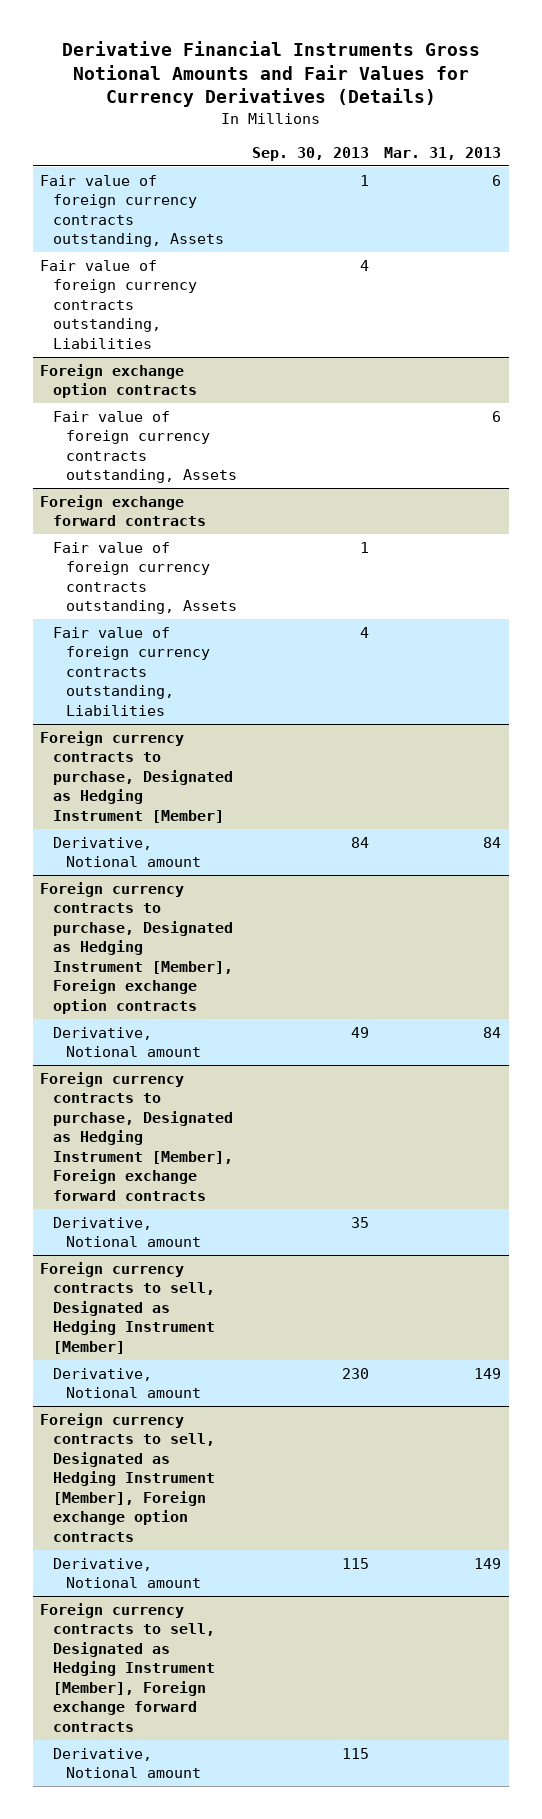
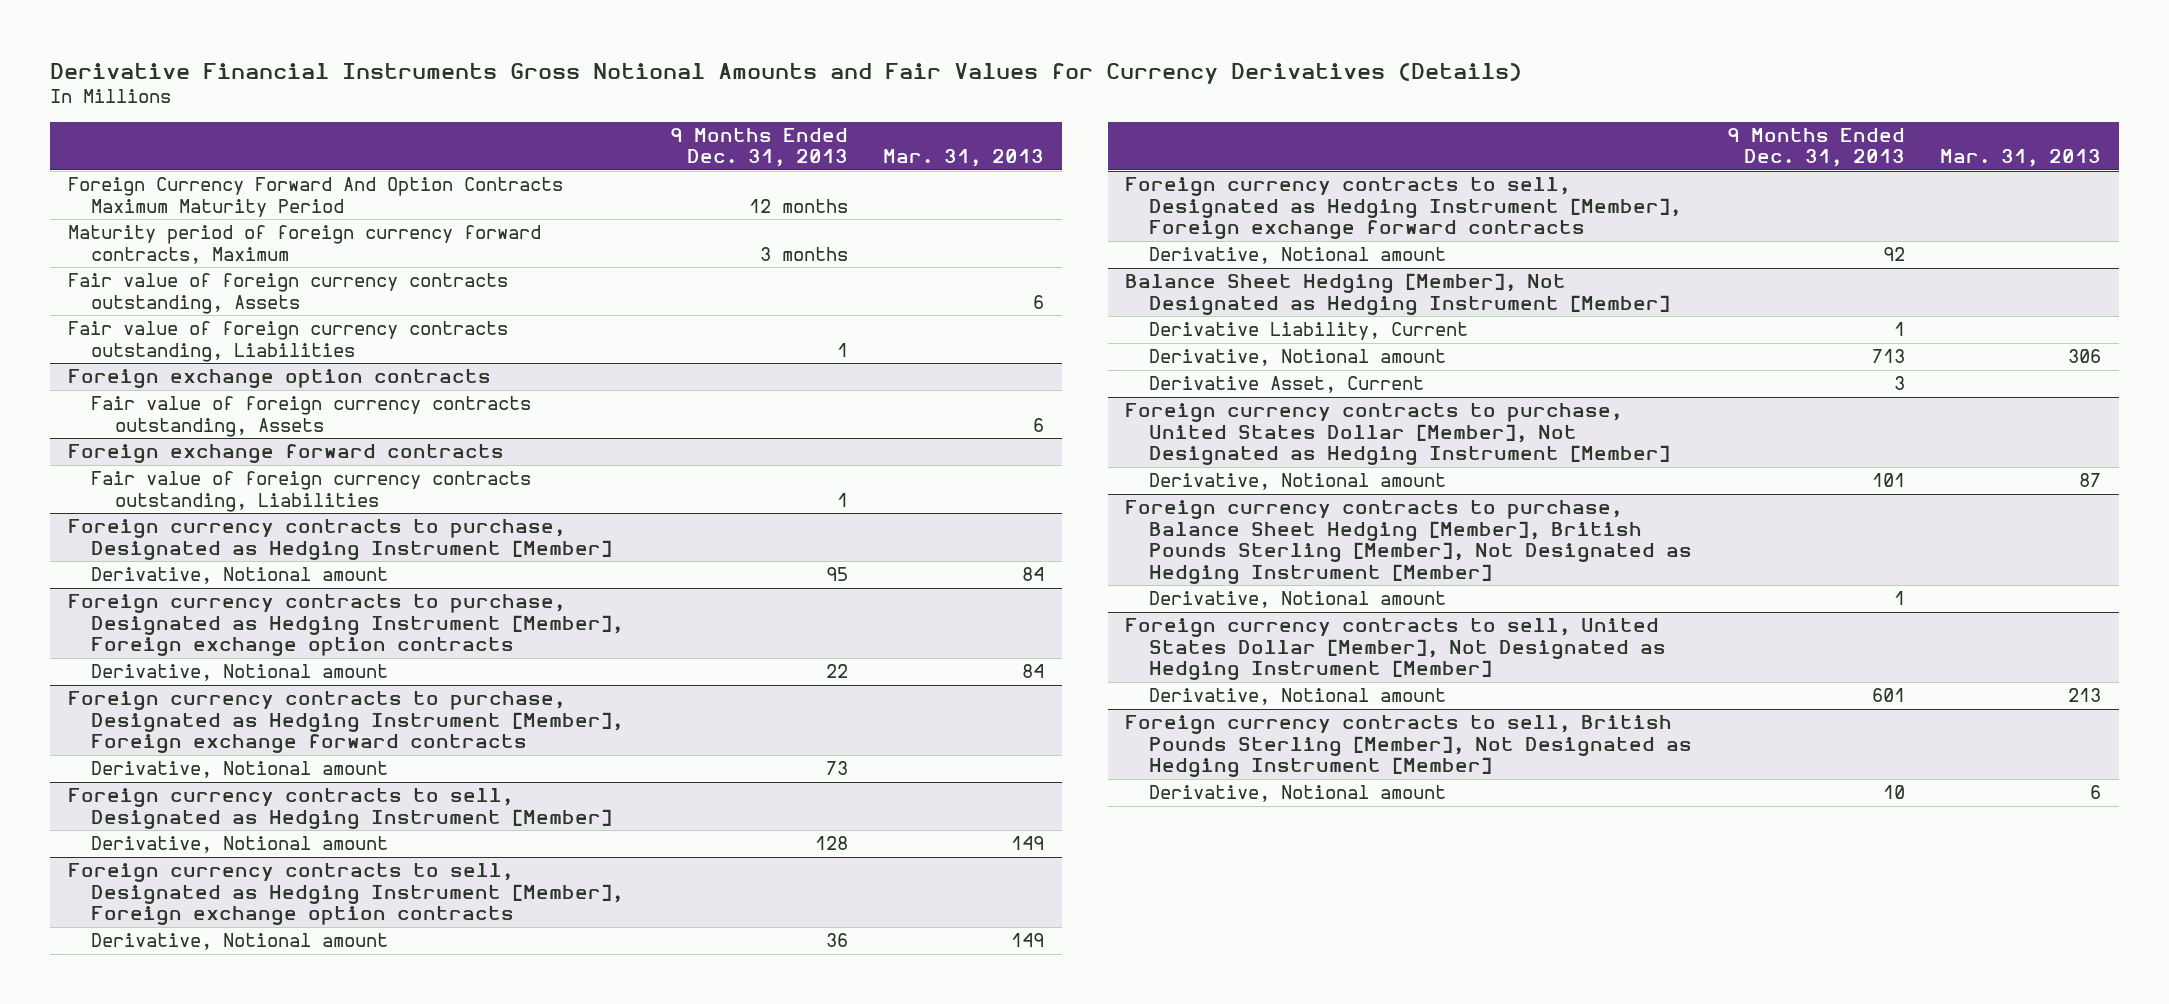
[252,146,370,161] Sep. 30, 2013 -> none
none -> [669,128,848,168] 9 Months Ended Dec. 31, 2013
none -> [67,177,563,217] Foreign Currency Forward And Option Contracts Maximum Maturity Period
none -> [67,225,541,264] Maturity period of foreign currency forward contracts, Maximum
[53,541,237,615] Fair value of foreign currency contracts outstanding, Assets -> none
none -> [1125,273,1670,315] Balance Sheet Hedging [Member], Not Designated as Hedging Instrument [Member]
none -> [1148,322,1468,341] Derivative Liability, Current
none -> [1148,349,1446,367] Derivative, Notional amount
none -> [1148,376,1424,394] Derivative Asset, Current
none -> [1125,403,1670,466] Foreign currency contracts to purchase, United States Dollar [Member], Not Designated as Hedging Instrument [Member]
none -> [1148,473,1446,491] Derivative, Notional amount
none -> [1125,500,1692,584] Foreign currency contracts to purchase, Balance Sheet Hedging [Member], British Pounds Sterling [Member], Not Designated as Hedging Instrument [Member]
none -> [1148,591,1446,609] Derivative, Notional amount
none -> [1125,618,1666,681] Foreign currency contracts to sell, United States Dollar [Member], Not Designated as Hedging Instrument [Member]
none -> [1148,688,1446,706] Derivative, Notional amount
none -> [1125,715,1692,778] Foreign currency contracts to sell, British Pounds Sterling [Member], Not Designated as Hedging Instrument [Member]
none -> [1148,785,1446,803] Derivative, Notional amount

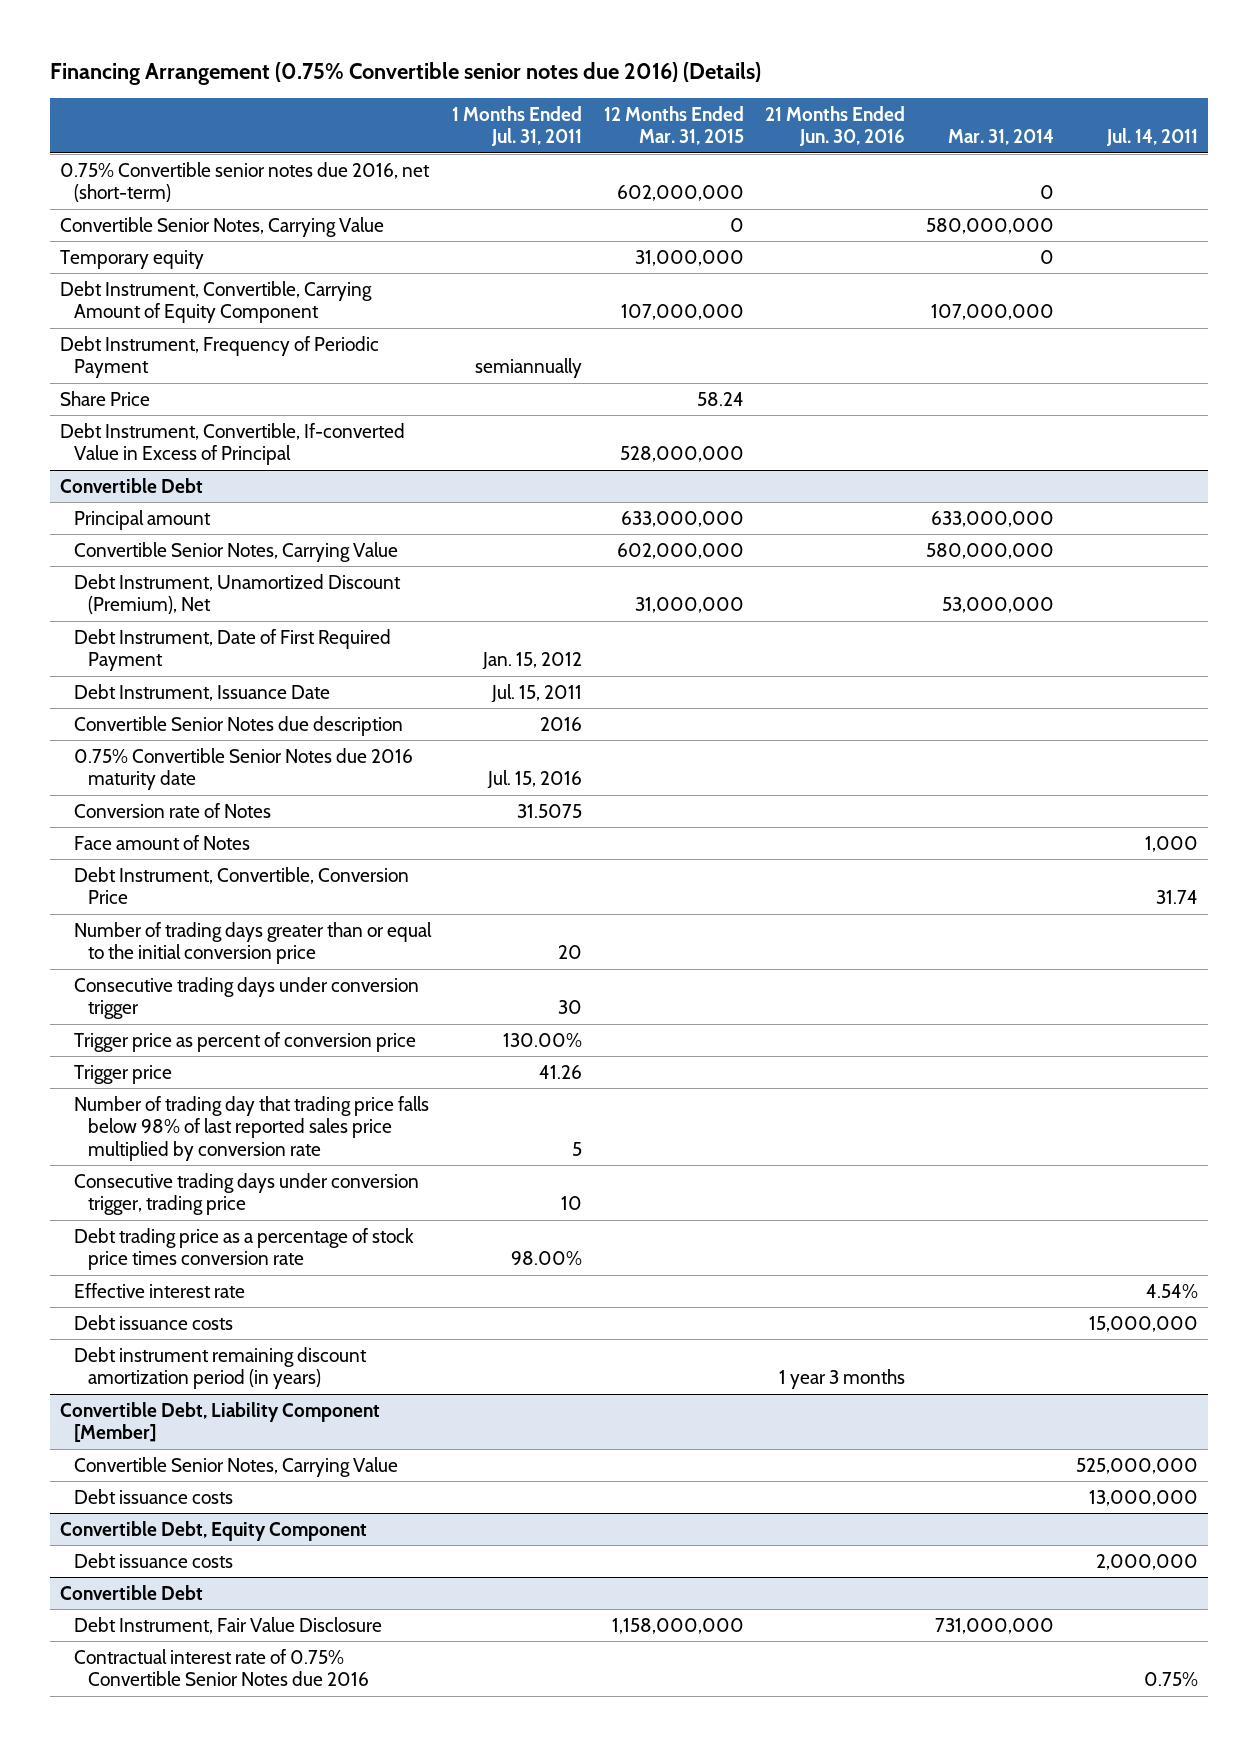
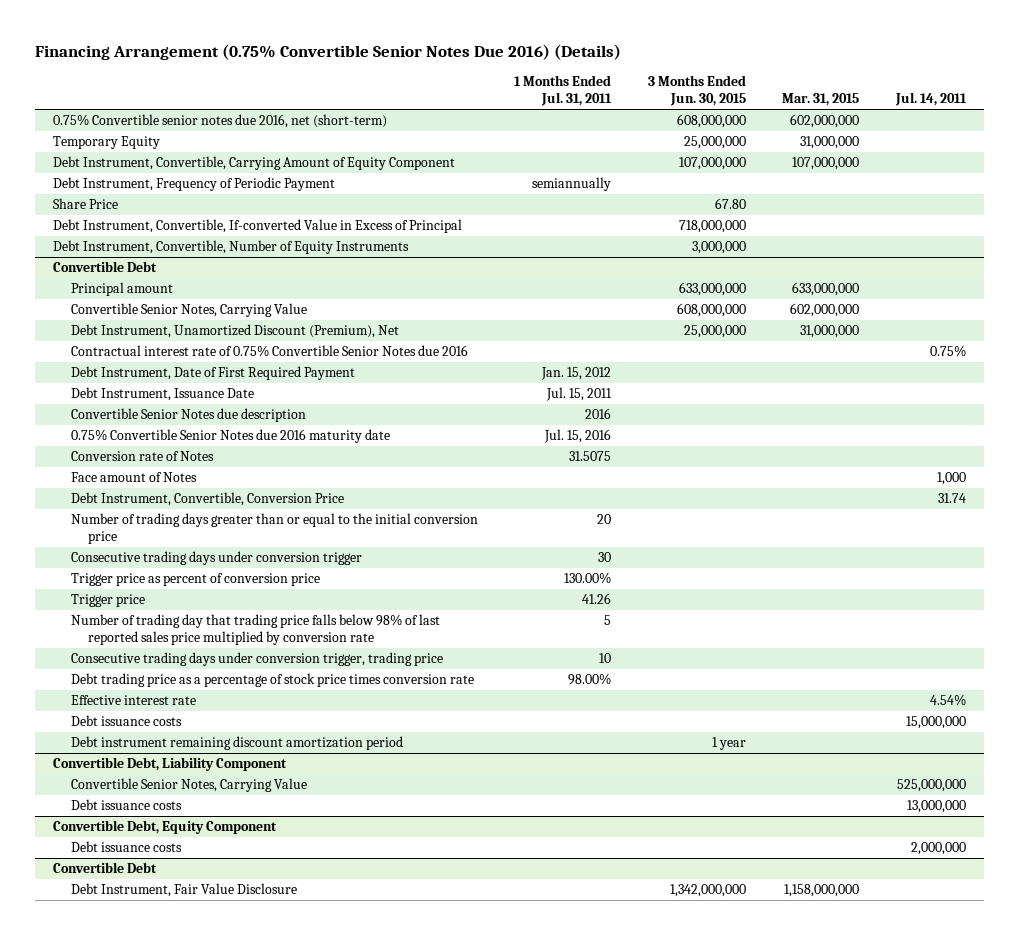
[49,61,761,85] Financing Arrangement (0.75% Convertible senior notes due 2016) (Details) -> [34,43,621,60] Financing Arrangement (0.75% Convertible Senior Notes Due 2016) (Details)
[603,105,744,146] 12 Months Ended Mar. 31, 2015 -> none
[765,105,906,147] 21 Months Ended Jun. 30, 2016 -> none
[948,129,1055,146] Mar. 31, 2014 -> none
none -> [647,75,746,107] 3 Months Ended Jun. 30, 2015
none -> [782,93,860,107] Mar. 31, 2015
[60,216,385,237] Convertible Senior Notes, Carrying Value -> none
[60,249,205,269] Temporary equity -> [52,136,160,150] Temporary Equity
none -> [52,240,409,255] Debt Instrument, Convertible, Number of Equity Instruments
[73,1648,369,1687] Contractual interest rate of 0.75% Convertible Senior Notes due 2016 -> [70,345,468,358] Contractual interest rate of 0.75% Convertible Senior Notes due 2016
[73,1346,367,1390] Debt instrument remaining discount amortization period (in years) -> [70,736,403,751] Debt instrument remaining discount amortization period
[60,1401,381,1443] Convertible Debt, Liability Component [Member] -> [52,757,287,772] Convertible Debt, Liability Component

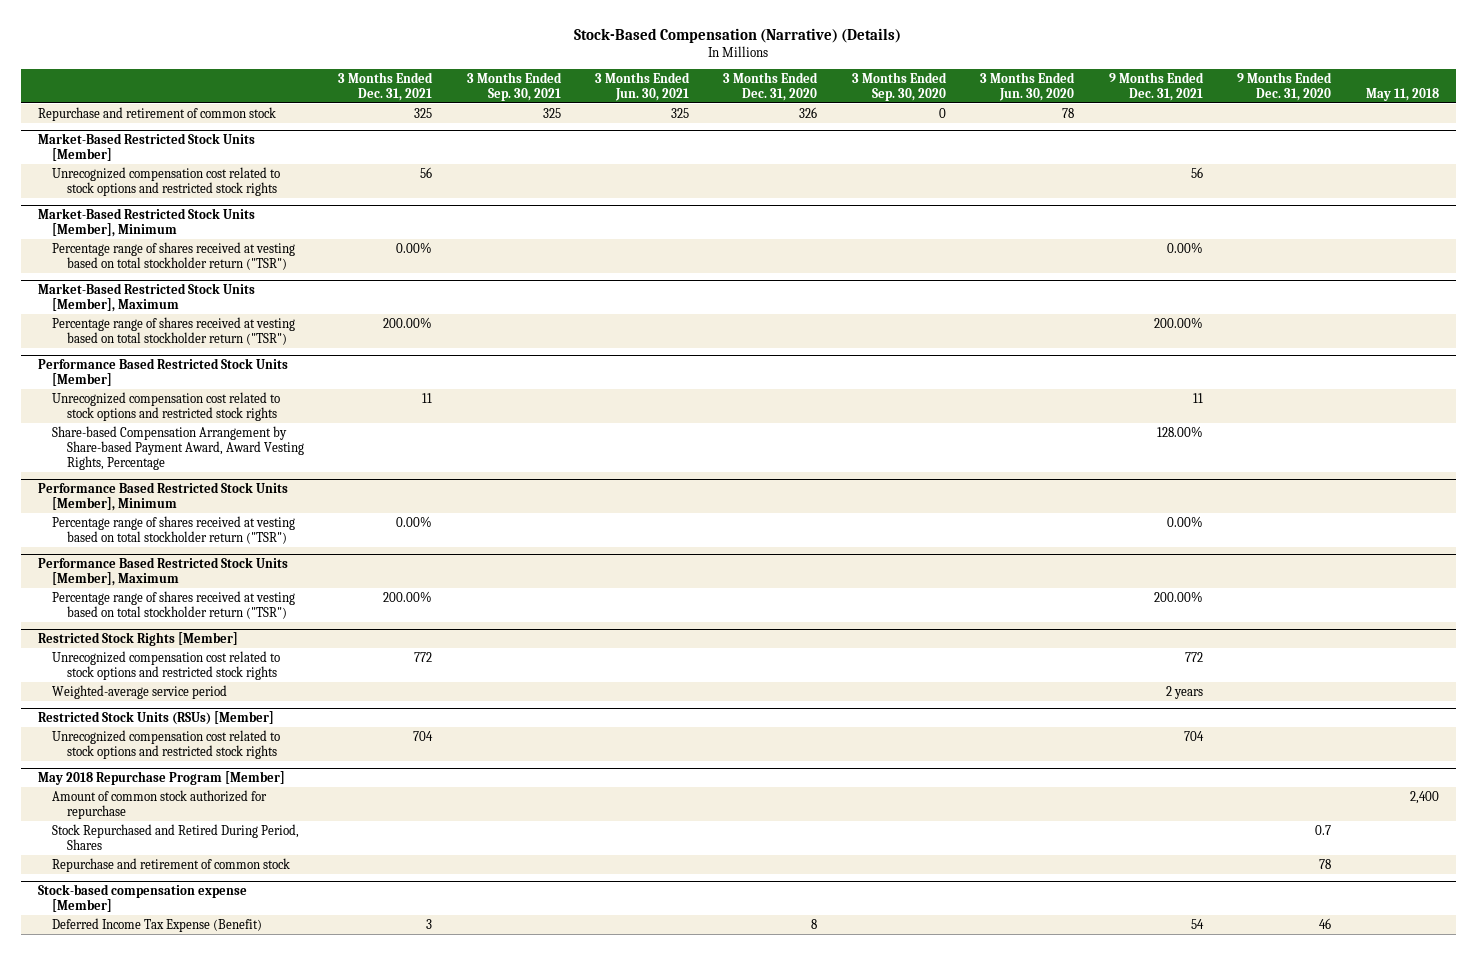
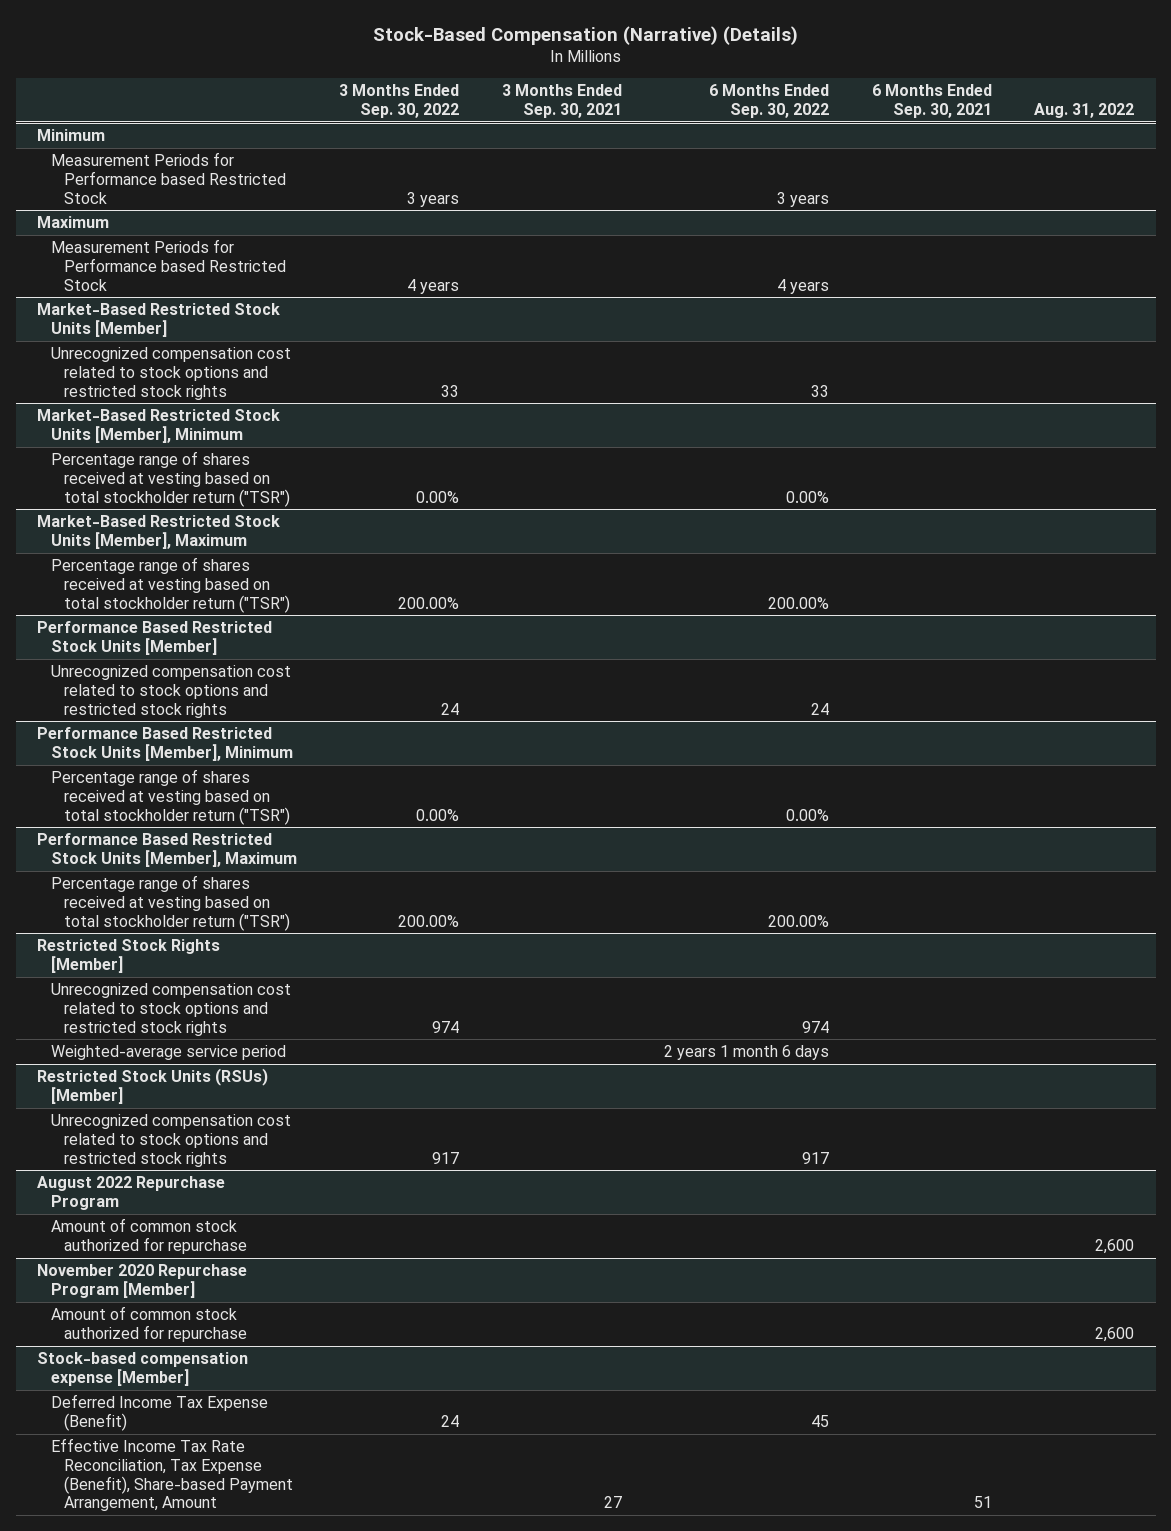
[338,71,434,101] 3 Months Ended Dec. 31, 2021 -> none
[594,71,690,101] 3 Months Ended Jun. 30, 2021 -> none
[723,71,819,101] 3 Months Ended Dec. 31, 2020 -> none
[851,71,947,101] 3 Months Ended Sep. 30, 2020 -> none
[980,71,1076,101] 3 Months Ended Jun. 30, 2020 -> none
[1108,71,1204,101] 9 Months Ended Dec. 31, 2021 -> none
[1237,71,1333,101] 9 Months Ended Dec. 31, 2020 -> none
[1365,87,1439,101] May 11, 2018 -> none
none -> [339,84,460,119] 3 Months Ended Sep. 30, 2022
none -> [709,84,830,119] 6 Months Ended Sep. 30, 2022
none -> [871,84,992,119] 6 Months Ended Sep. 30, 2021
none -> [1034,103,1135,119] Aug. 31, 2022
[37,106,276,121] Repurchase and retirement of common stock -> none
none -> [37,129,106,142] Minimum
none -> [50,152,287,204] Measurement Periods for Performance based Restricted Stock
none -> [37,216,110,229] Maximum
none -> [50,239,287,291] Measurement Periods for Performance based Restricted Stock
[52,425,304,470] Share-based Compensation Arrangement by Share-based Payment Award, Award Vesting Rights, Percentage -> none
[37,771,285,786] May 2018 Repurchase Program [Member] -> none
[52,789,268,819] Amount of common stock authorized for repurchase -> none
[52,823,300,850] Stock Repurchased and Retired During Period, Shares -> none
[52,857,291,872] Repurchase and retirement of common stock -> none
none -> [37,1176,226,1210] August 2022 Repurchase Program
none -> [50,1218,248,1254] Amount of common stock authorized for repurchase
none -> [37,1264,248,1298] November 2020 Repurchase Program [Member]
none -> [50,1306,248,1342] Amount of common stock authorized for repurchase
none -> [50,1438,294,1512] Effective Income Tax Rate Reconciliation, Tax Expense (Benefit), Share-based Payment Arrangement, Amount

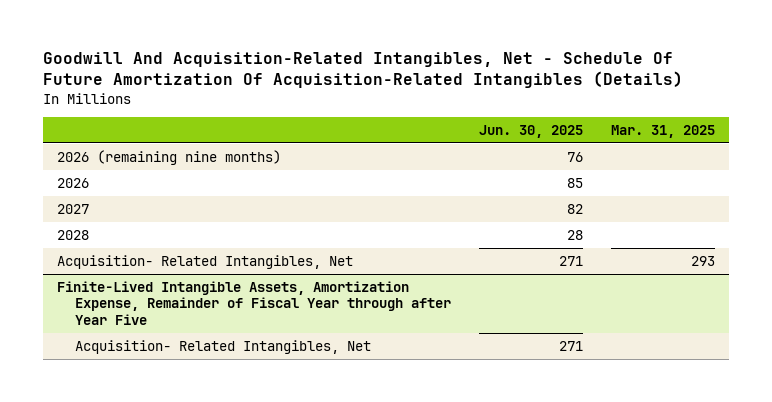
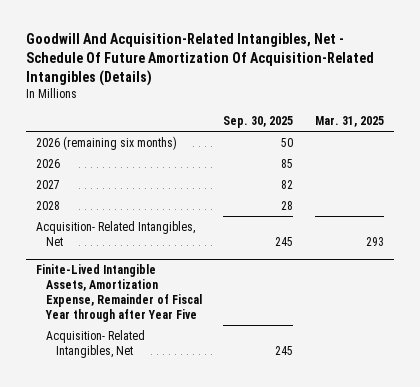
[479,125,584,139] Jun. 30, 2025 -> none
none -> [223,115,294,128] Sep. 30, 2025
[56,149,281,165] 2026 (remaining nine months) -> [36,135,178,150] 2026 (remaining six months)

